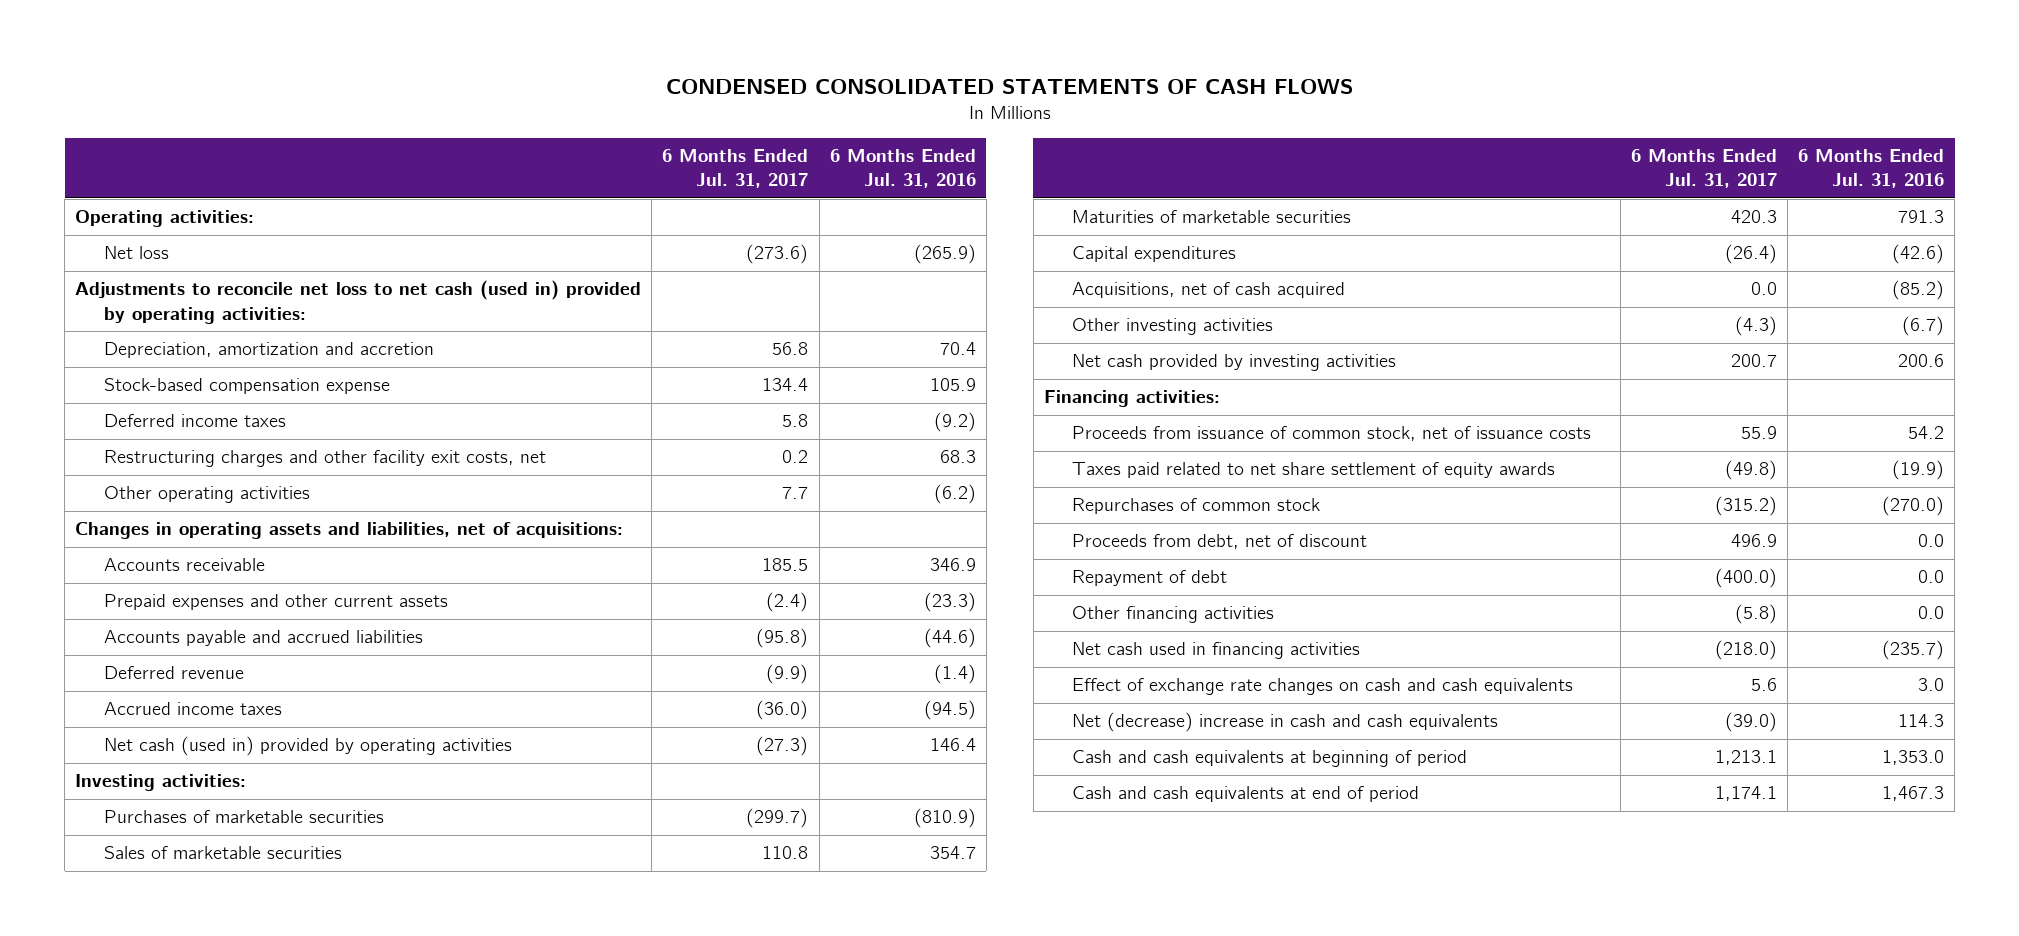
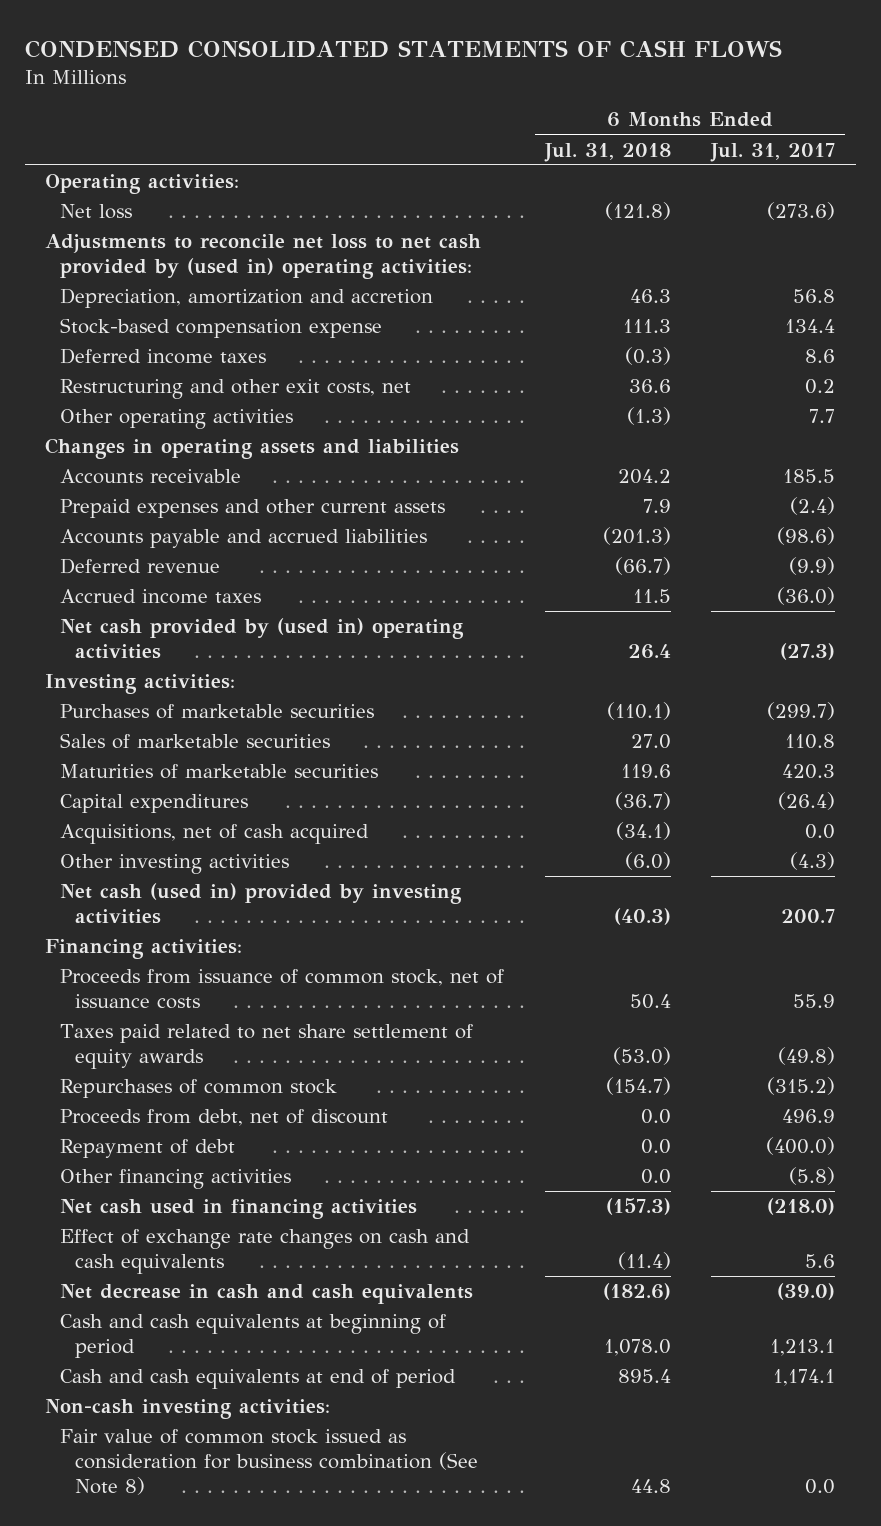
[829,149,976,189] 6 Months Ended Jul. 31, 2016 -> none
none -> [543,142,671,162] Jul. 31, 2018
[75,280,642,324] Adjustments to reconcile net loss to net cash (used in) provided by operating activities: -> [45,234,482,280] Adjustments to reconcile net loss to net cash provided by (used in) operating activities:
[782,414,809,428] 5.8 -> [805,349,836,364] 8.6
[103,450,546,468] Restructuring charges and other facility exit costs, net -> [60,379,412,400] Restructuring and other exit costs, net
[75,522,624,540] Changes in operating assets and liabilities, net of acquisitions: -> [45,438,460,460] Changes in operating assets and liabilities
[756,628,809,649] (95.8) -> [777,527,836,546] (98.6)
[103,736,512,757] Net cash (used in) provided by operating activities -> [60,618,465,660] Net cash provided by (used in) operating activities
[1072,354,1397,372] Net cash provided by investing activities -> [60,883,463,925] Net cash (used in) provided by investing activities
[1072,712,1499,733] Net (decrease) increase in cash and cash equivalents -> [60,1284,474,1305] Net decrease in cash and cash equivalents
none -> [45,1399,331,1420] Non-cash investing activities:
none -> [60,1429,479,1496] Fair value of common stock issued as consideration for business combination (See Note 8)

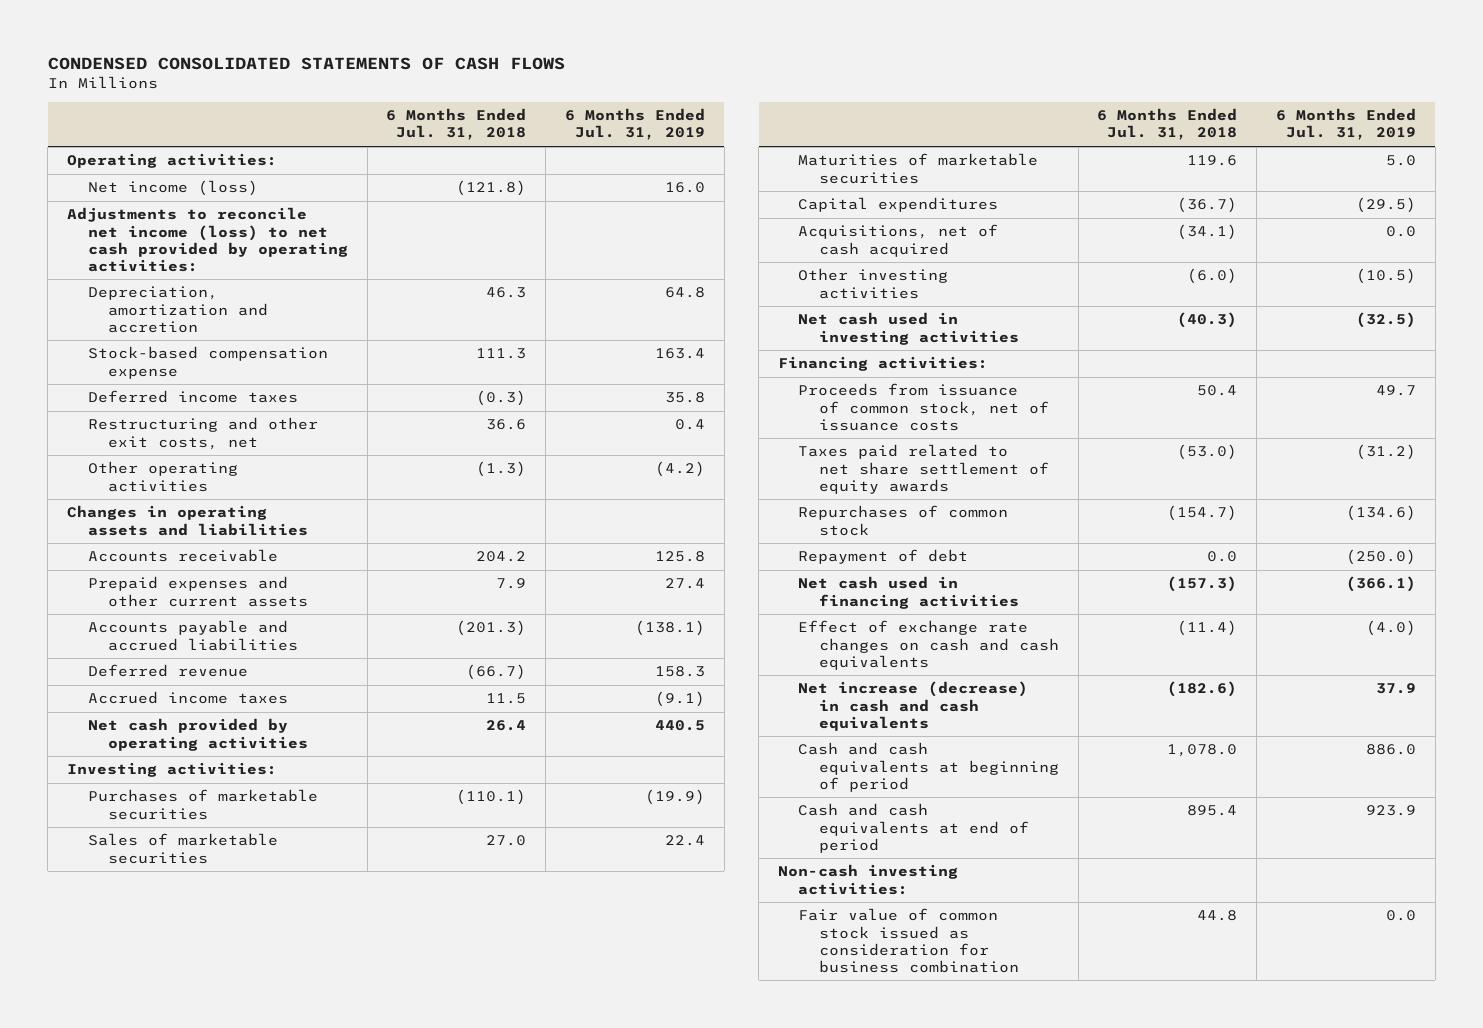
[710,142,836,162] Jul. 31, 2017 -> none
none -> [565,108,706,141] 6 Months Ended Jul. 31, 2019
[60,204,133,220] Net loss -> [87,180,258,197] Net income (loss)
[45,234,482,280] Adjustments to reconcile net loss to net cash provided by (used in) operating activities: -> [67,207,348,272] Adjustments to reconcile net income (loss) to net cash provided by operating activities:
[60,618,465,660] Net cash provided by (used in) operating activities -> [87,718,308,751] Net cash provided by operating activities
[60,883,463,925] Net cash (used in) provided by investing activities -> [798,312,1019,345] Net cash used in investing activities
[60,1109,389,1127] Proceeds from debt, net of discount -> none
[60,1169,292,1190] Other financing activities -> none
[60,1284,474,1305] Net decrease in cash and cash equivalents -> [798,681,1029,731] Net increase (decrease) in cash and cash equivalents
[60,1429,479,1496] Fair value of common stock issued as consideration for business combination (See Note 8) -> [798,908,1019,973] Fair value of common stock issued as consideration for business combination

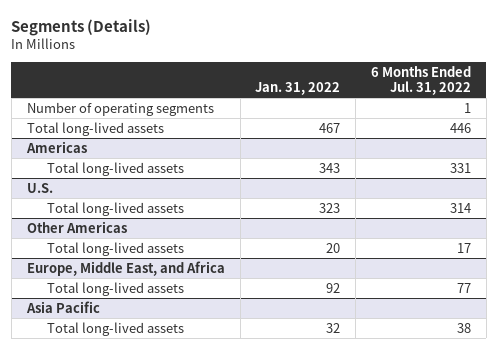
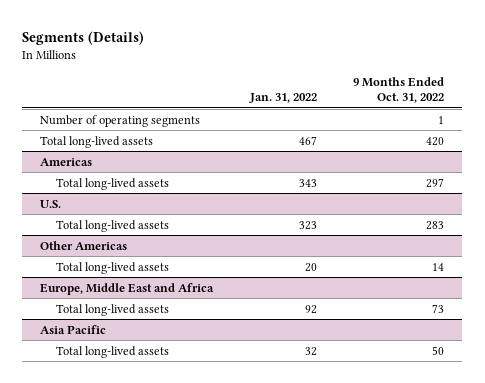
[370,65,471,96] 6 Months Ended Jul. 31, 2022 -> none
none -> [353,77,445,104] 9 Months Ended Oct. 31, 2022
[26,260,225,276] Europe, Middle East, and Africa -> [40,282,215,295] Europe, Middle East and Africa

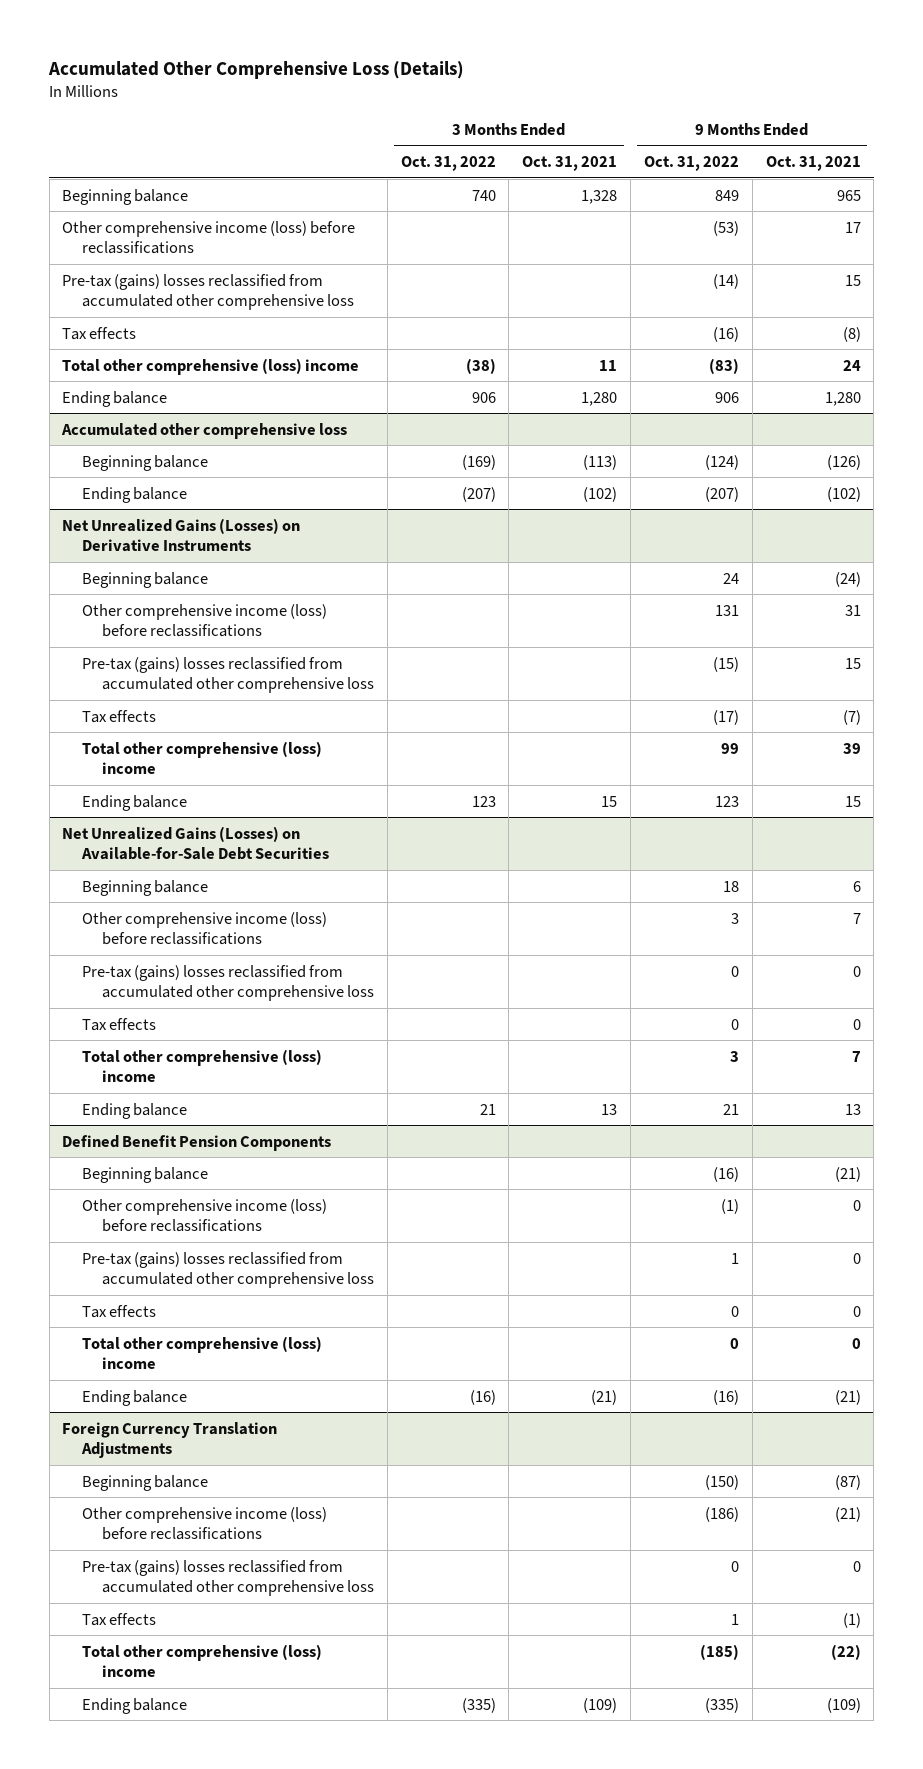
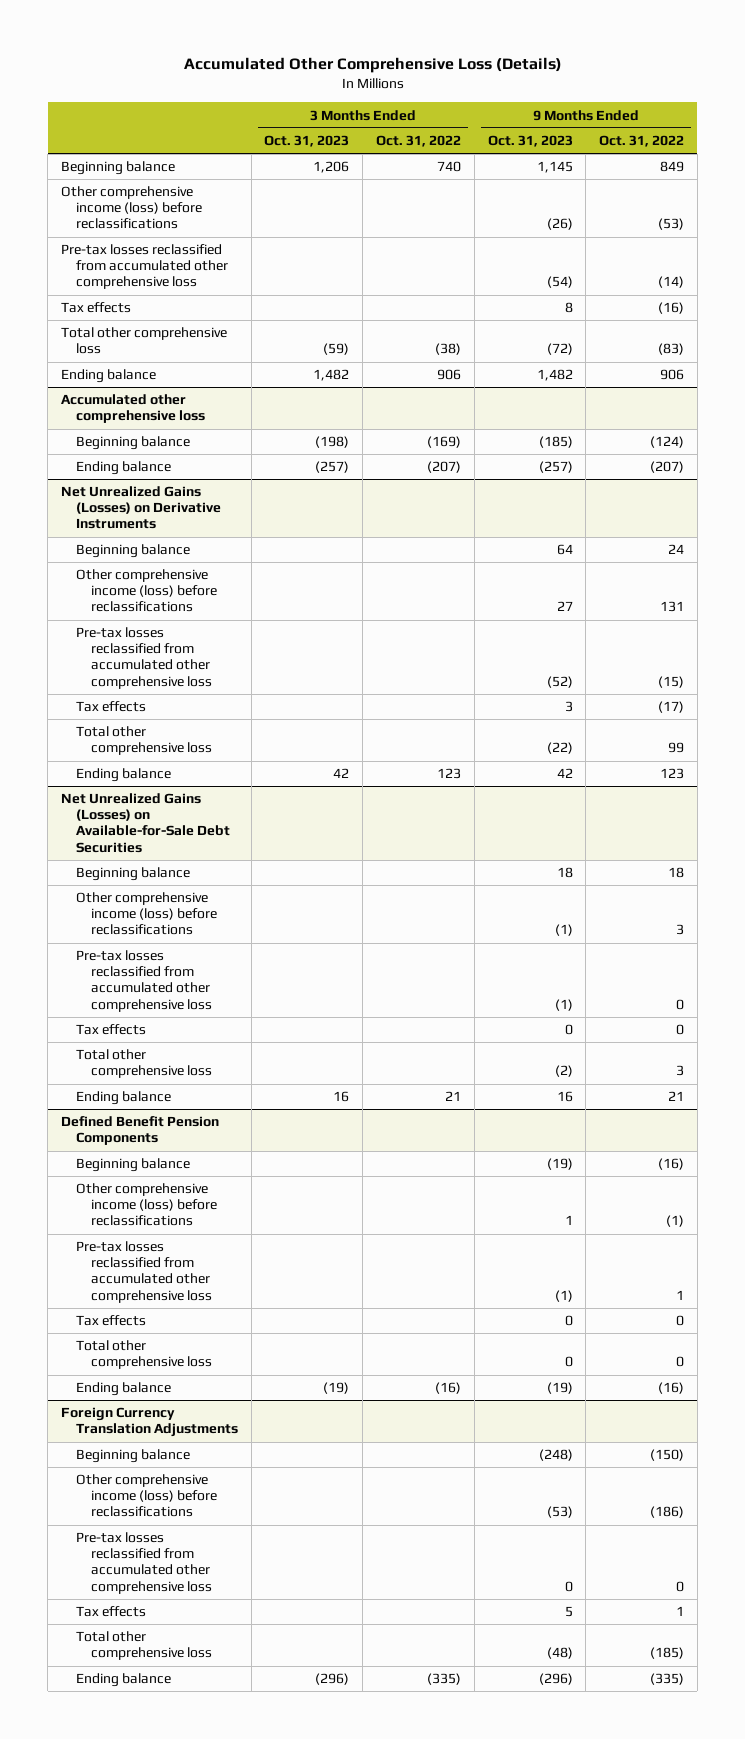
[522,155,618,171] Oct. 31, 2021 -> none
[765,155,861,171] Oct. 31, 2021 -> none
none -> [264,134,350,147] Oct. 31, 2023
none -> [487,134,573,147] Oct. 31, 2023
[62,273,355,311] Pre-tax (gains) losses reclassified from accumulated other comprehensive loss -> [60,244,228,290] Pre-tax losses reclassified from accumulated other comprehensive loss
[62,357,360,375] Total other comprehensive (loss) income -> [60,327,227,355] Total other comprehensive loss
[82,656,374,694] Pre-tax (gains) losses reclassified from accumulated other comprehensive loss -> [75,627,212,689] Pre-tax losses reclassified from accumulated other comprehensive loss
[82,740,323,775] Total other comprehensive (loss) income -> [75,726,212,756] Total other comprehensive loss
[82,964,374,1002] Pre-tax (gains) losses reclassified from accumulated other comprehensive loss -> [75,950,212,1012] Pre-tax losses reclassified from accumulated other comprehensive loss
[82,1048,323,1083] Total other comprehensive (loss) income -> [75,1049,212,1079] Total other comprehensive loss
[82,1251,374,1289] Pre-tax (gains) losses reclassified from accumulated other comprehensive loss -> [75,1241,212,1303] Pre-tax losses reclassified from accumulated other comprehensive loss
[82,1335,323,1370] Total other comprehensive (loss) income -> [75,1340,212,1370] Total other comprehensive loss
[82,1559,374,1597] Pre-tax (gains) losses reclassified from accumulated other comprehensive loss -> [75,1532,212,1594] Pre-tax losses reclassified from accumulated other comprehensive loss
[82,1643,323,1678] Total other comprehensive (loss) income -> [75,1631,212,1661] Total other comprehensive loss

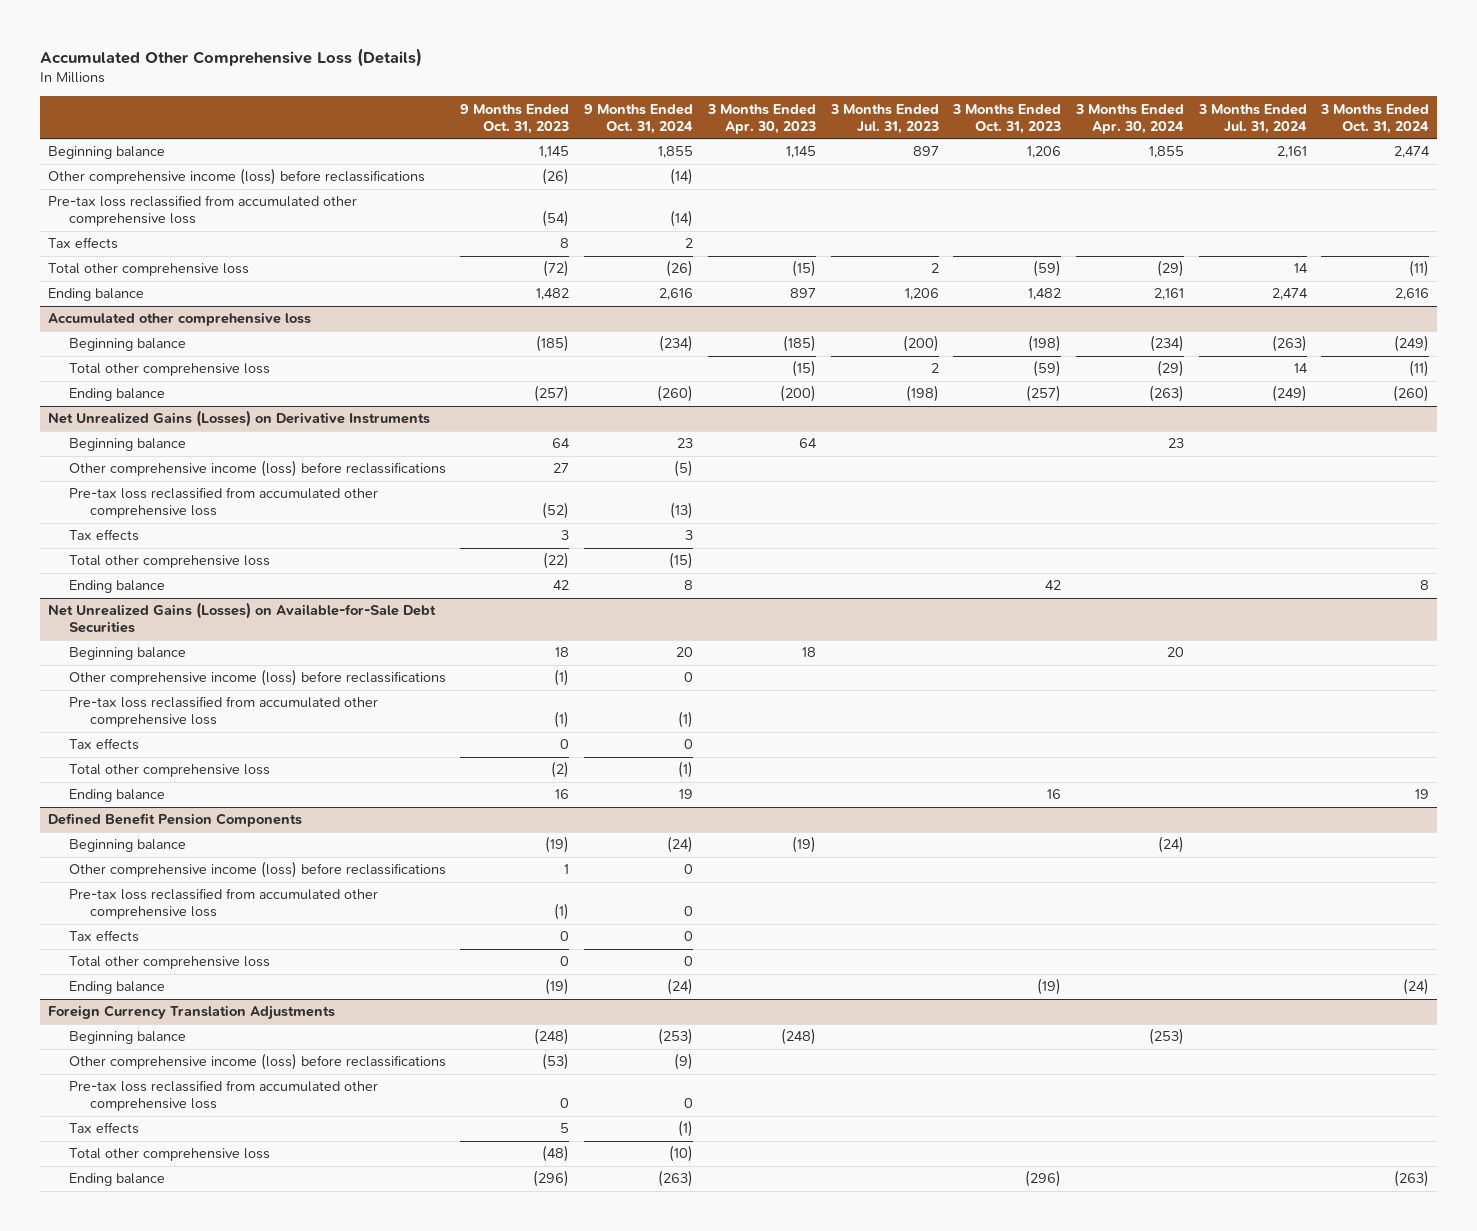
[375,134,461,147] Oct. 31, 2022 -> none
[599,134,685,147] Oct. 31, 2022 -> none
none -> [584,103,694,134] 9 Months Ended Oct. 31, 2024
none -> [706,103,816,134] 3 Months Ended Apr. 30, 2023
none -> [829,103,939,134] 3 Months Ended Jul. 31, 2023
none -> [1074,103,1184,134] 3 Months Ended Apr. 30, 2024
none -> [1197,103,1307,134] 3 Months Ended Jul. 31, 2024
none -> [1320,103,1430,134] 3 Months Ended Oct. 31, 2024
[60,244,228,290] Pre-tax losses reclassified from accumulated other comprehensive loss -> [47,195,357,227] Pre-tax loss reclassified from accumulated other comprehensive loss
none -> [68,363,270,377] Total other comprehensive loss
[75,627,212,689] Pre-tax losses reclassified from accumulated other comprehensive loss -> [68,487,378,519] Pre-tax loss reclassified from accumulated other comprehensive loss
[75,950,212,1012] Pre-tax losses reclassified from accumulated other comprehensive loss -> [68,696,378,728] Pre-tax loss reclassified from accumulated other comprehensive loss
[75,1241,212,1303] Pre-tax losses reclassified from accumulated other comprehensive loss -> [68,888,378,920] Pre-tax loss reclassified from accumulated other comprehensive loss
[75,1532,212,1594] Pre-tax losses reclassified from accumulated other comprehensive loss -> [68,1080,378,1112] Pre-tax loss reclassified from accumulated other comprehensive loss

